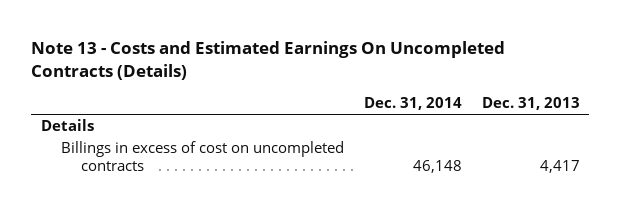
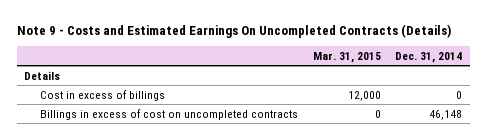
[31,41,506,81] Note 13 - Costs and Estimated Earnings On Uncompleted Contracts (Details) -> [17,23,452,38] Note 9 - Costs and Estimated Earnings On Uncompleted Contracts (Details)
[481,97,580,111] Dec. 31, 2013 -> none
none -> [312,52,381,64] Mar. 31, 2015
none -> [39,89,165,101] Cost in excess of billings

